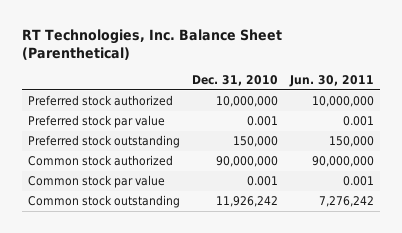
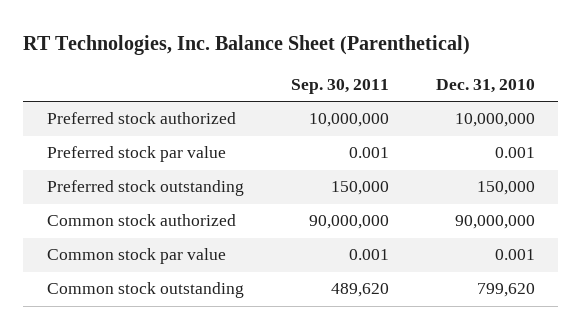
[288,74,374,87] Jun. 30, 2011 -> none
none -> [290,78,389,94] Sep. 30, 2011
[215,196,278,208] 11,926,242 -> [476,283,535,298] 799,620

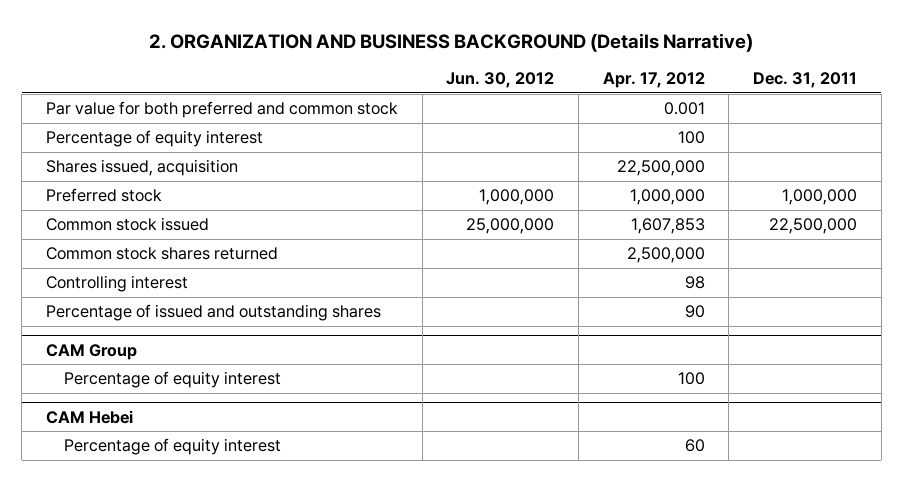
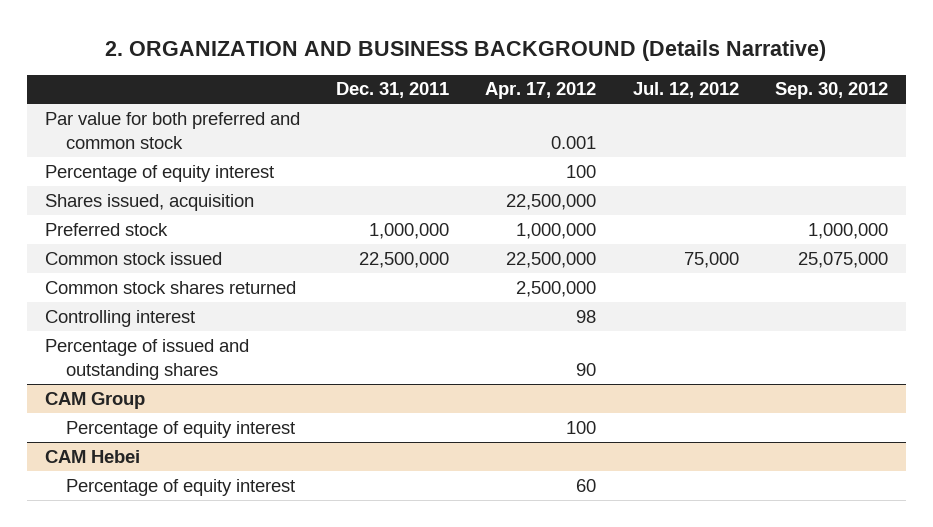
[446,72,555,89] Jun. 30, 2012 -> none
none -> [632,82,739,99] Jul. 12, 2012
none -> [774,82,888,100] Sep. 30, 2012
[630,218,705,235] 1,607,853 -> [506,251,597,268] 22,500,000

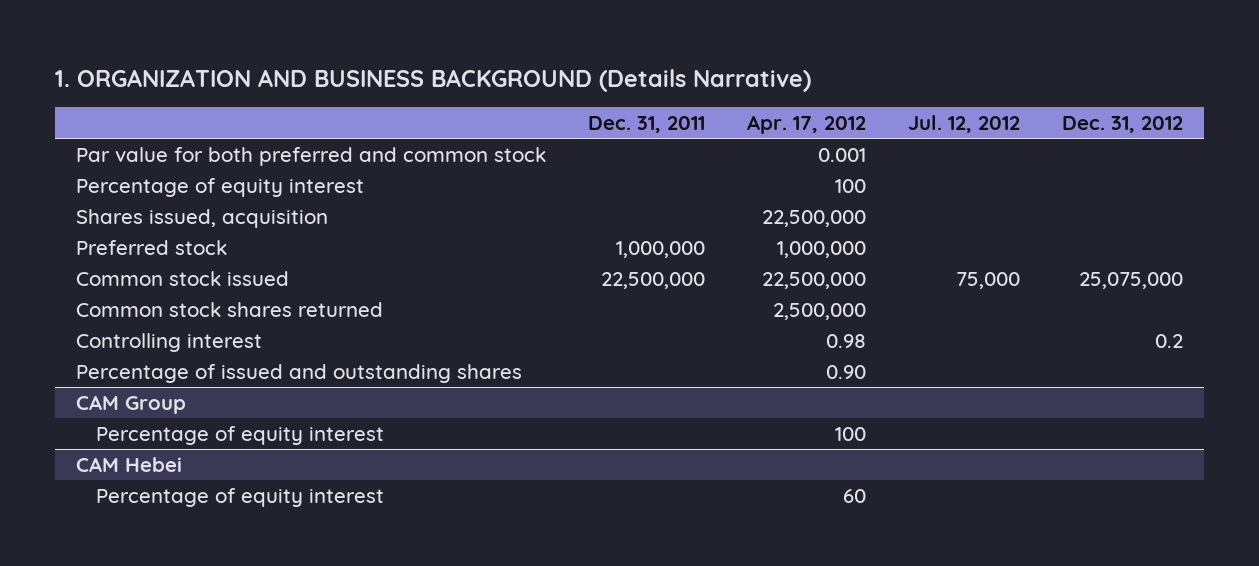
[105,39,827,61] 2. ORGANIZATION AND BUSINESS BACKGROUND (Details Narrative) -> [54,68,811,92] 1. ORGANIZATION AND BUSINESS BACKGROUND (Details Narrative)
[774,82,888,100] Sep. 30, 2012 -> none
none -> [1062,115,1184,133] Dec. 31, 2012
[576,309,597,323] 98 -> [826,333,867,348] 0.98
[576,363,597,377] 90 -> [826,364,867,379] 0.90

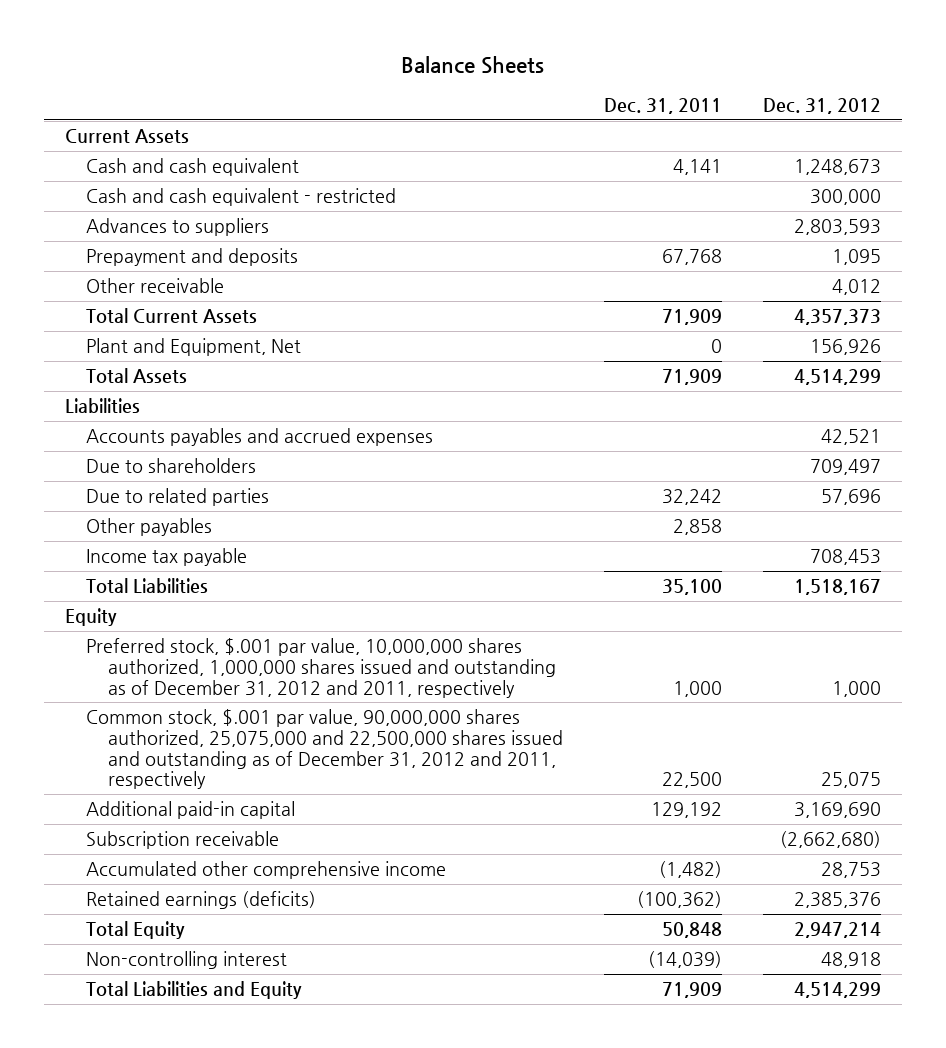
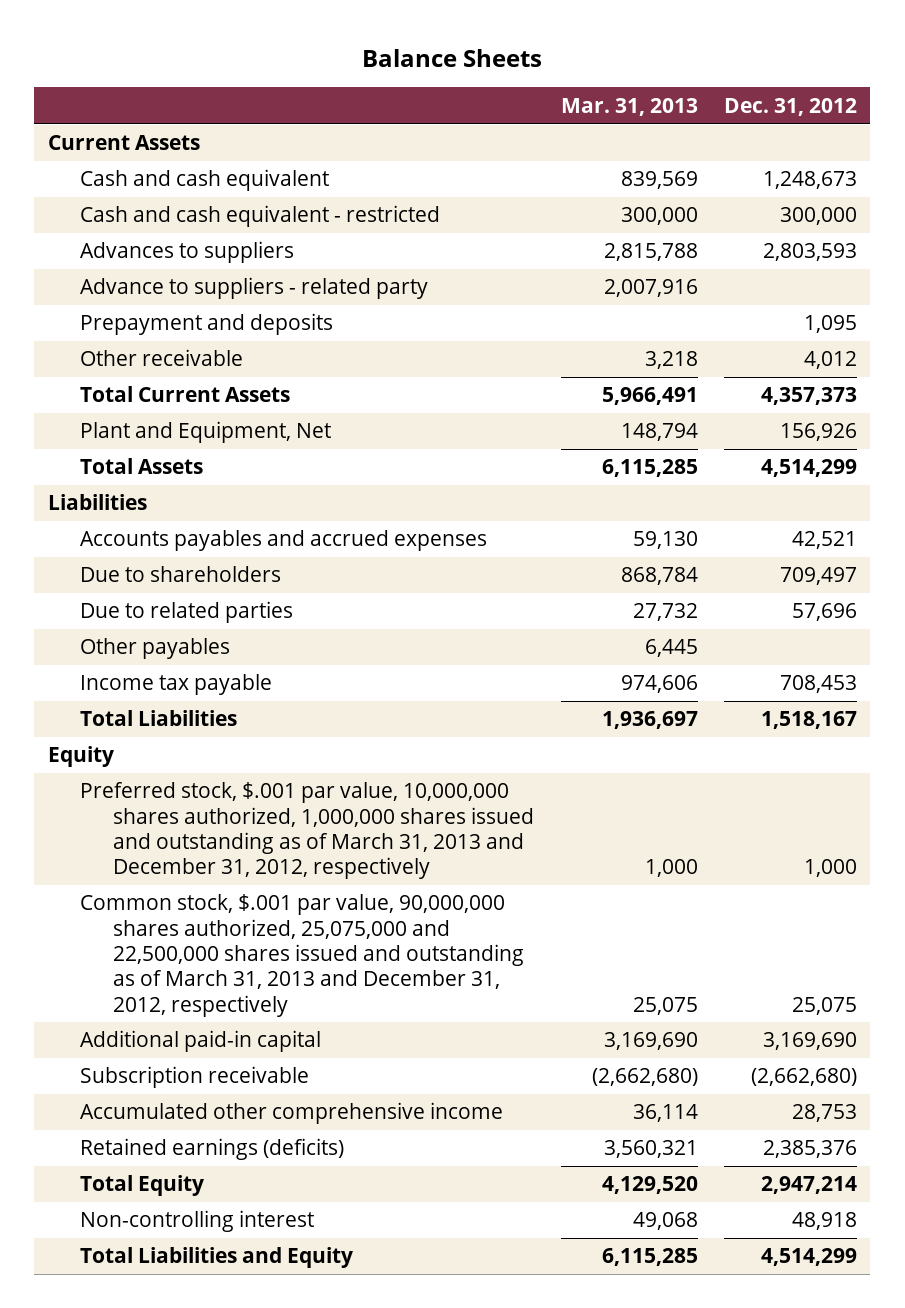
[604,98,723,115] Dec. 31, 2011 -> none
none -> [560,97,698,116] Mar. 31, 2013
none -> [80,277,429,300] Advance to suppliers - related party
[86,638,556,698] Preferred stock, $.001 par value, 10,000,000 shares authorized, 1,000,000 shares issued and outstanding as of December 31, 2012 and 2011, respectively -> [80,782,535,880] Preferred stock, $.001 par value, 10,000,000 shares authorized, 1,000,000 shares issued and outstanding as of March 31, 2013 and December 31, 2012, respectively
[86,709,563,790] Common stock, $.001 par value, 90,000,000 shares authorized, 25,075,000 and 22,500,000 shares issued and outstanding as of December 31, 2012 and 2011, respectively -> [80,894,525,1017] Common stock, $.001 par value, 90,000,000 shares authorized, 25,075,000 and 22,500,000 shares issued and outstanding as of March 31, 2013 and December 31, 2012, respectively

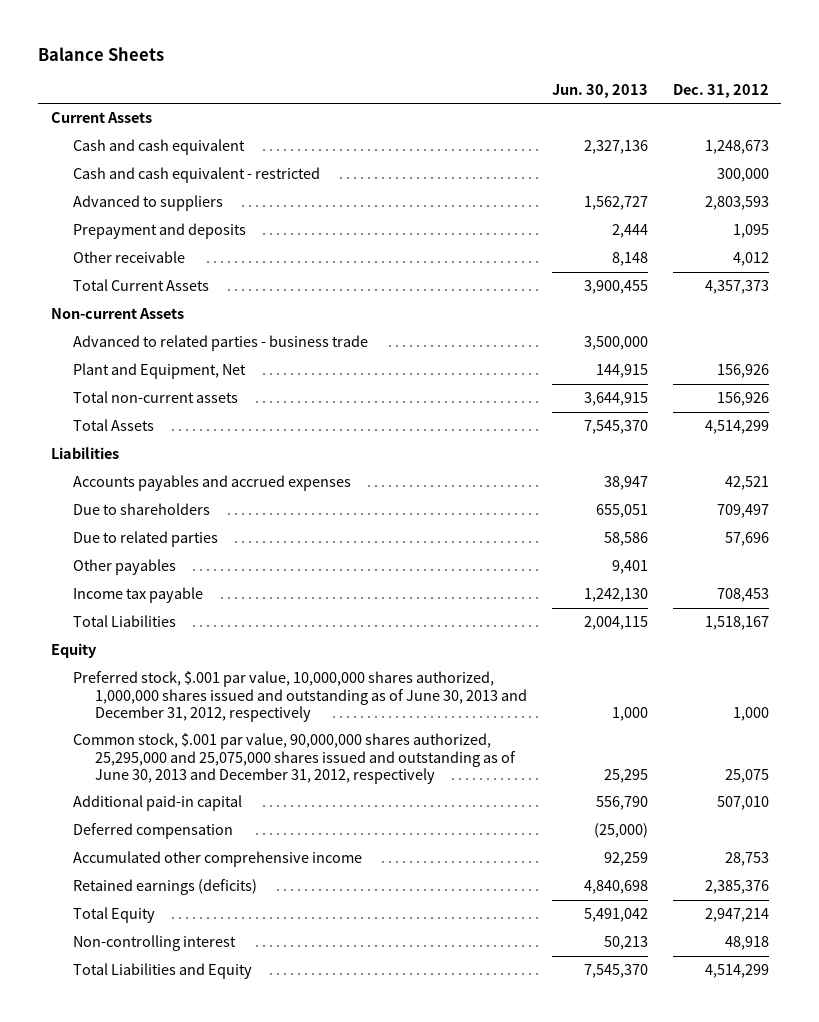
[560,97,698,116] Mar. 31, 2013 -> none
none -> [551,83,648,98] Jun. 30, 2013
[80,277,429,300] Advance to suppliers - related party -> none
[80,241,295,264] Advances to suppliers -> [72,195,223,212] Advanced to suppliers
none -> [50,308,184,320] Non-current Assets
none -> [72,335,368,352] Advanced to related parties - business trade
none -> [72,391,238,404] Total non-current assets
[80,1066,310,1089] Subscription receivable -> none
[80,782,535,880] Preferred stock, $.001 par value, 10,000,000 shares authorized, 1,000,000 shares issued and outstanding as of March 31, 2013 and December 31, 2012, respectively -> [72,671,527,722] Preferred stock, $.001 par value, 10,000,000 shares authorized, 1,000,000 shares issued and outstanding as of June 30, 2013 and December 31, 2012, respectively
[80,894,525,1017] Common stock, $.001 par value, 90,000,000 shares authorized, 25,075,000 and 22,500,000 shares issued and outstanding as of March 31, 2013 and December 31, 2012, respectively -> [72,733,516,784] Common stock, $.001 par value, 90,000,000 shares authorized, 25,295,000 and 25,075,000 shares issued and outstanding as of June 30, 2013 and December 31, 2012, respectively
[763,1032,858,1051] 3,169,690 -> [716,796,769,811] 507,010
none -> [72,823,233,840] Deferred compensation

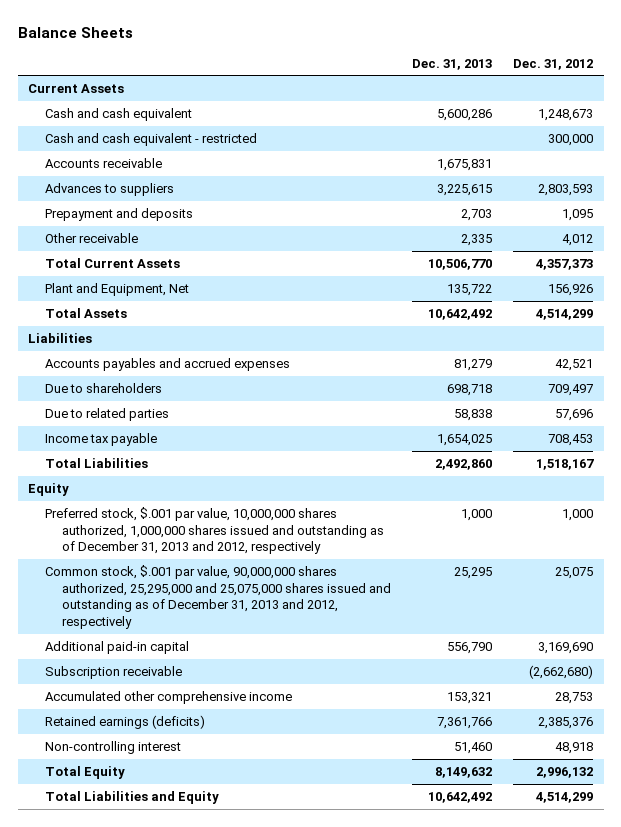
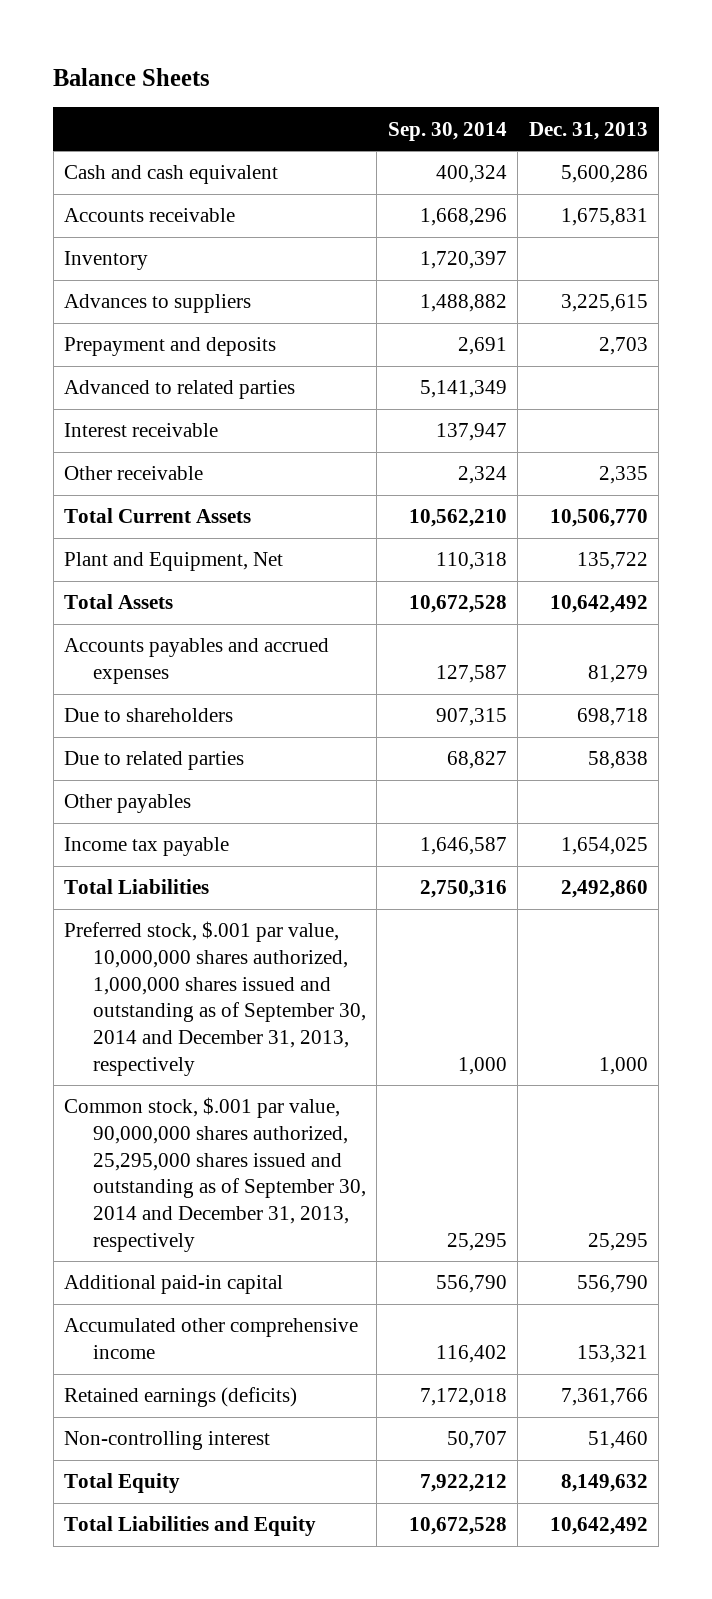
[513,58,594,70] Dec. 31, 2012 -> none
none -> [387,121,507,141] Sep. 30, 2014
[28,83,125,93] Current Assets -> none
[45,132,258,146] Cash and cash equivalent - restricted -> none
none -> [64,251,149,271] Inventory
none -> [64,380,296,400] Advanced to related parties
none -> [64,423,219,438] Interest receivable
[28,332,93,343] Liabilities -> none
none -> [64,794,192,814] Other payables
[28,482,70,496] Equity -> none
[45,506,385,555] Preferred stock, $.001 par value, 10,000,000 shares authorized, 1,000,000 shares issued and outstanding as of December 31, 2013 and 2012, respectively -> [64,921,366,1076] Preferred stock, $.001 par value, 10,000,000 shares authorized, 1,000,000 shares issued and outstanding as of September 30, 2014 and December 31, 2013, respectively
[45,564,392,629] Common stock, $.001 par value, 90,000,000 shares authorized, 25,295,000 and 25,075,000 shares issued and outstanding as of December 31, 2013 and 2012, respectively -> [64,1097,366,1252] Common stock, $.001 par value, 90,000,000 shares authorized, 25,295,000 shares issued and outstanding as of September 30, 2014 and December 31, 2013, respectively
[45,665,183,679] Subscription receivable -> none

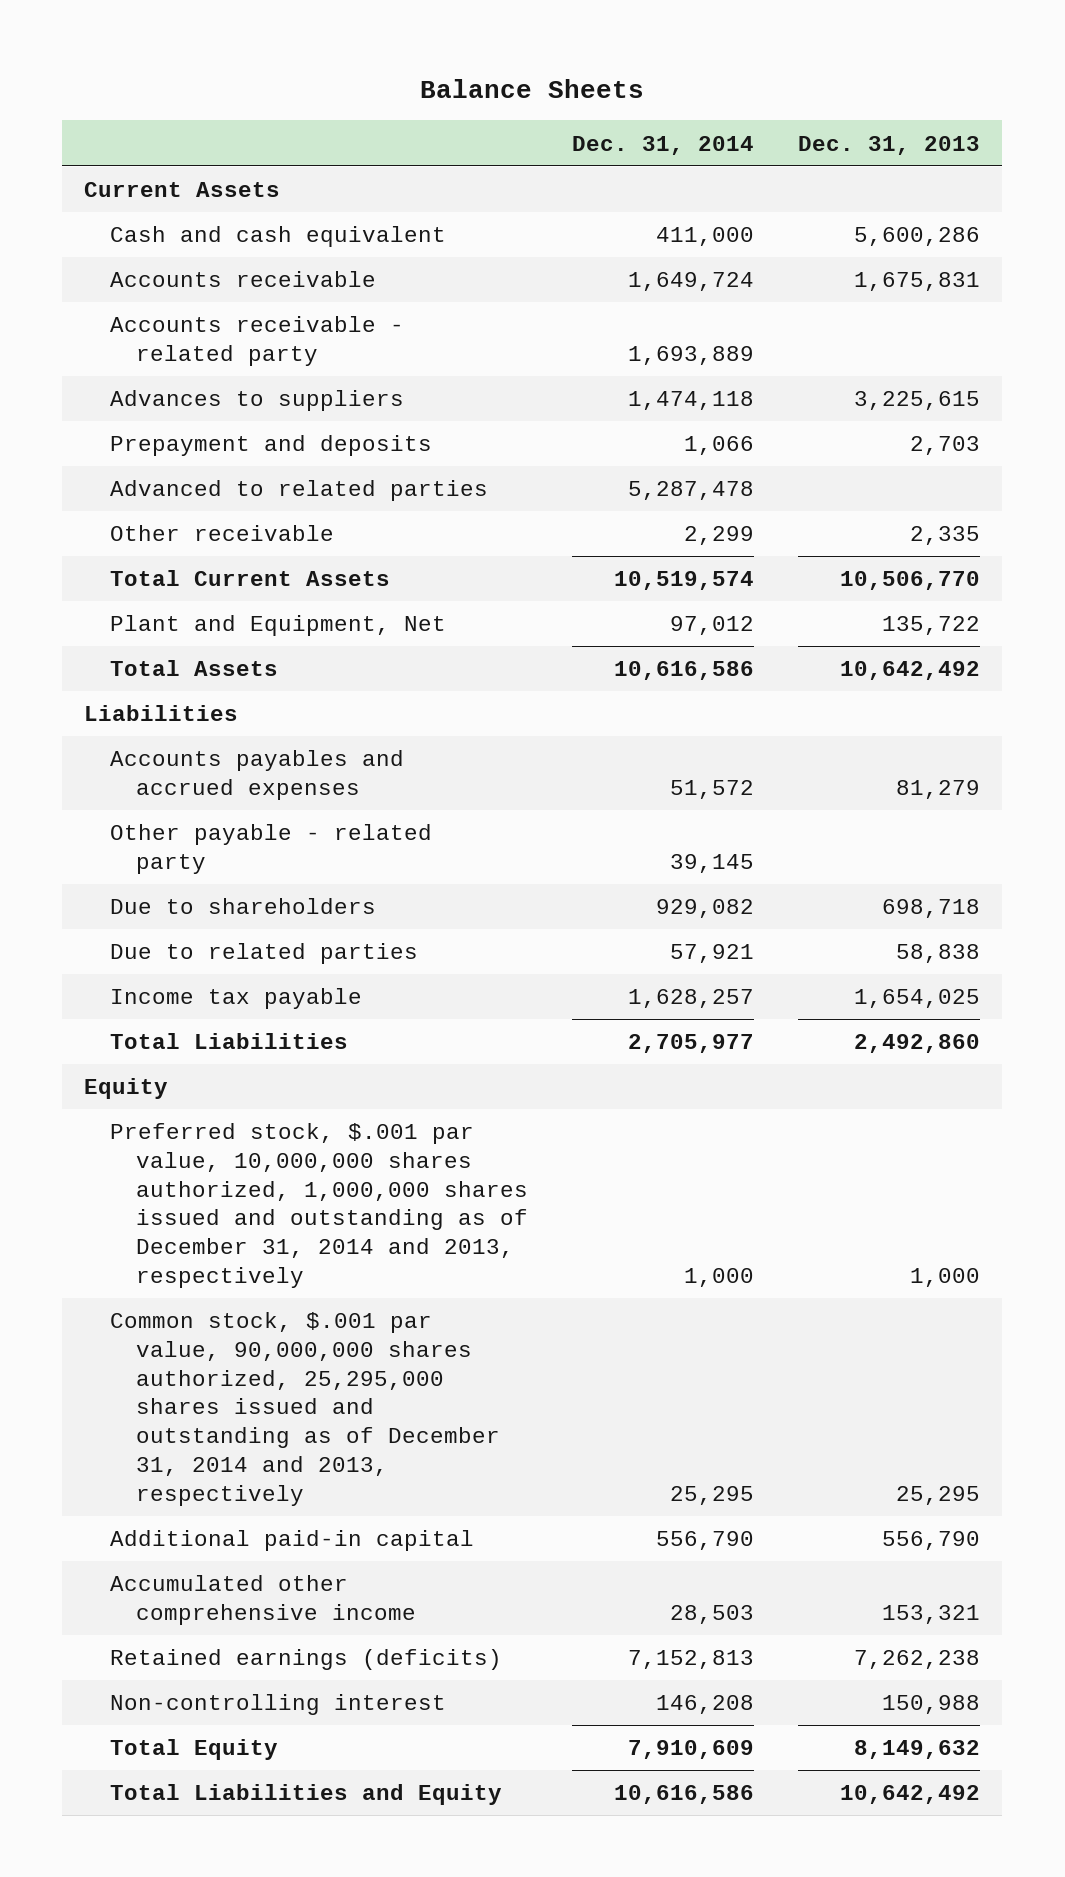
[387,121,507,141] Sep. 30, 2014 -> none
none -> [572,135,755,155] Dec. 31, 2014
none -> [84,182,281,198] Current Assets
[64,251,149,271] Inventory -> none
none -> [110,316,405,366] Accounts receivable - related party
[64,423,219,438] Interest receivable -> none
none -> [84,705,239,722] Liabilities
none -> [110,824,433,874] Other payable - related party
[64,794,192,814] Other payables -> none
none -> [84,1078,169,1100] Equity
[64,921,366,1076] Preferred stock, $.001 par value, 10,000,000 shares authorized, 1,000,000 shares issued and outstanding as of September 30, 2014 and December 31, 2013, respectively -> [110,1123,529,1288] Preferred stock, $.001 par value, 10,000,000 shares authorized, 1,000,000 shares issued and outstanding as of December 31, 2014 and 2013, respectively
[64,1097,366,1252] Common stock, $.001 par value, 90,000,000 shares authorized, 25,295,000 shares issued and outstanding as of September 30, 2014 and December 31, 2013, respectively -> [110,1312,501,1506] Common stock, $.001 par value, 90,000,000 shares authorized, 25,295,000 shares issued and outstanding as of December 31, 2014 and 2013, respectively
[560,1388,648,1407] 7,361,766 -> [854,1650,981,1670] 7,262,238
[587,1431,648,1450] 51,460 -> [882,1695,981,1715] 150,988

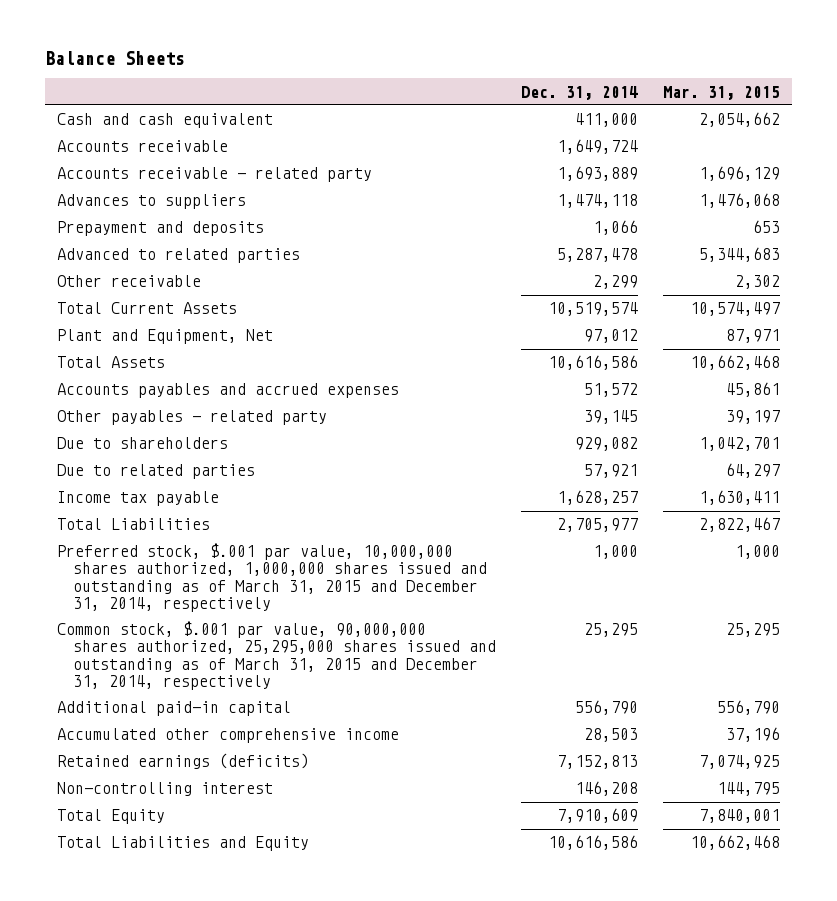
[798,135,981,155] Dec. 31, 2013 -> none
none -> [662,85,780,100] Mar. 31, 2015
[84,182,281,198] Current Assets -> none
[84,705,239,722] Liabilities -> none
[110,824,433,874] Other payable - related party -> [57,410,328,426] Other payables - related party
[84,1078,169,1100] Equity -> none
[110,1123,529,1288] Preferred stock, $.001 par value, 10,000,000 shares authorized, 1,000,000 shares issued and outstanding as of December 31, 2014 and 2013, respectively -> [57,543,488,612] Preferred stock, $.001 par value, 10,000,000 shares authorized, 1,000,000 shares issued and outstanding as of March 31, 2015 and December 31, 2014, respectively
[110,1312,501,1506] Common stock, $.001 par value, 90,000,000 shares authorized, 25,295,000 shares issued and outstanding as of December 31, 2014 and 2013, respectively -> [57,621,497,690] Common stock, $.001 par value, 90,000,000 shares authorized, 25,295,000 shares issued and outstanding as of March 31, 2015 and December 31, 2014, respectively

